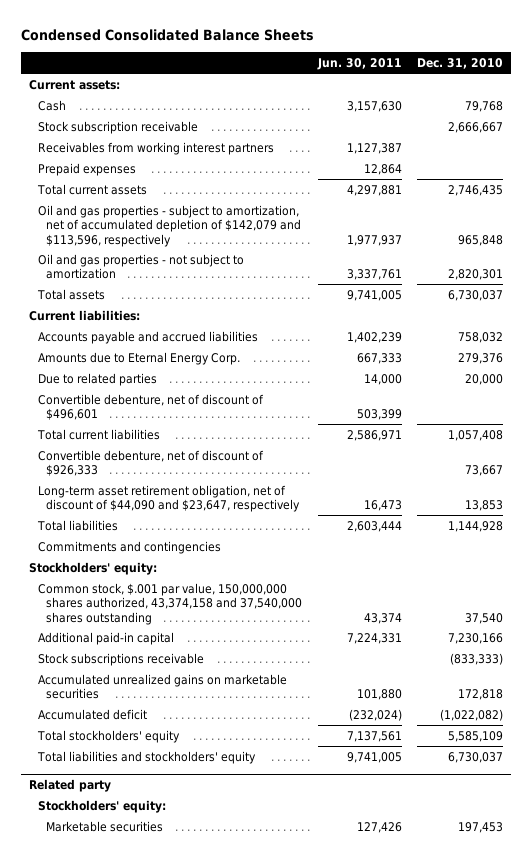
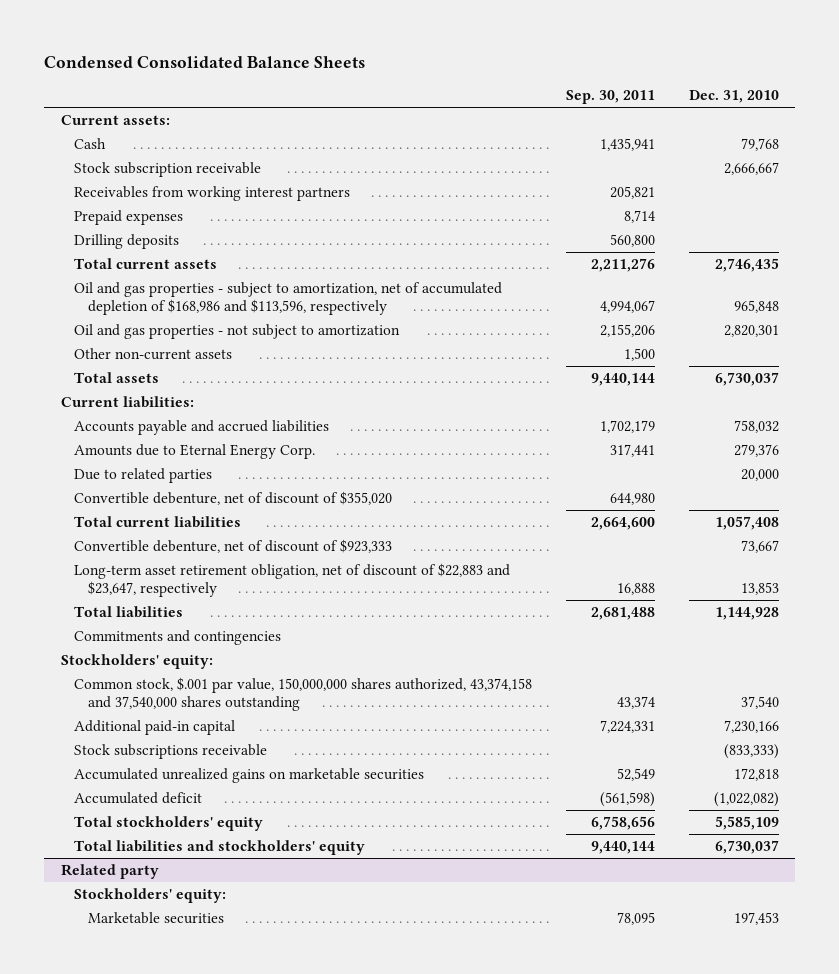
[316,58,402,71] Jun. 30, 2011 -> none
none -> [566,90,656,105] Sep. 30, 2011
none -> [74,234,180,250] Drilling deposits
[37,204,302,247] Oil and gas properties - subject to amortization, net of accumulated depletion of $142,079 and $113,596, respectively -> [74,282,503,316] Oil and gas properties - subject to amortization, net of accumulated depletion of $168,986 and $113,596, respectively
none -> [74,348,233,361] Other non-current assets
[37,393,264,421] Convertible debenture, net of discount of $496,601 -> [74,491,393,506] Convertible debenture, net of discount of $355,020
[37,449,264,477] Convertible debenture, net of discount of $926,333 -> [74,539,393,554] Convertible debenture, net of discount of $923,333
[37,484,301,513] Long-term asset retirement obligation, net of discount of $44,090 and $23,647, respectively -> [74,563,511,598] Long-term asset retirement obligation, net of discount of $22,883 and $23,647, respectively

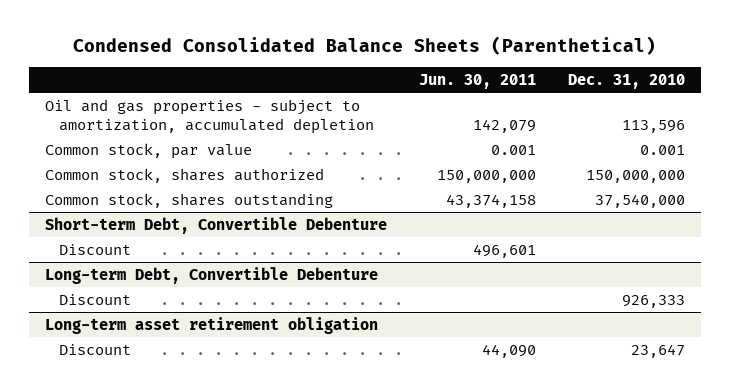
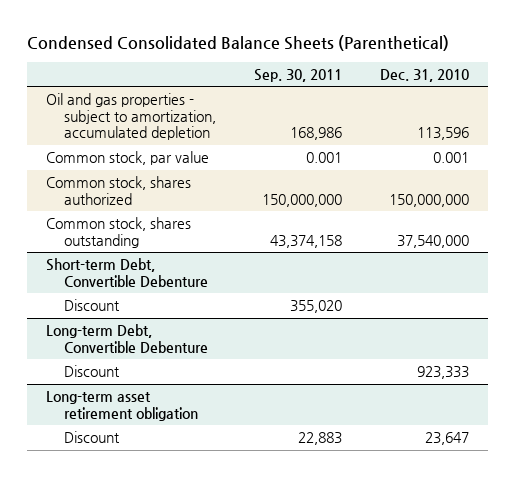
[418,74,536,90] Jun. 30, 2011 -> none
none -> [254,68,343,82] Sep. 30, 2011
[621,294,685,308] 926,333 -> [417,366,470,380] 923,333

